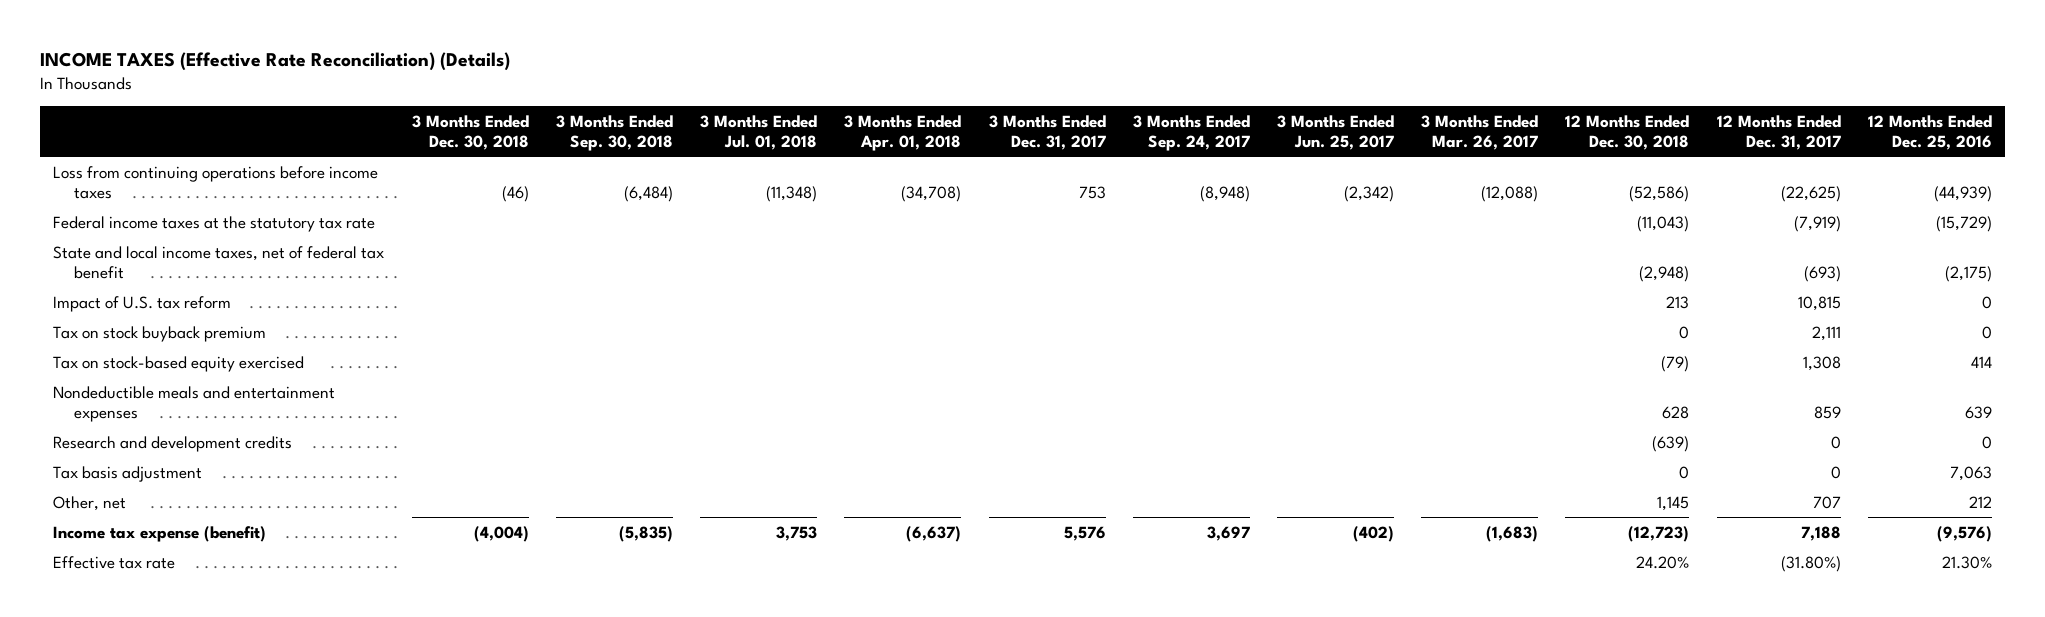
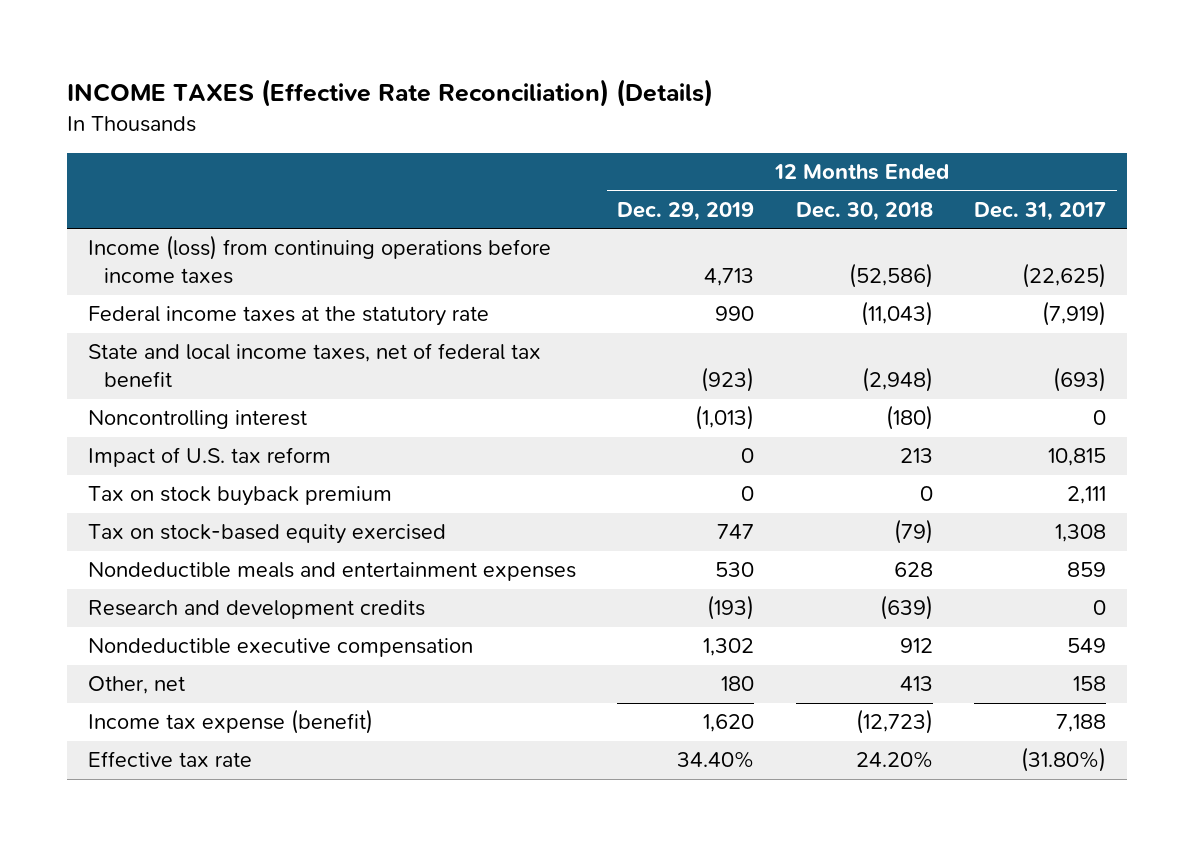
[411,115,529,150] 3 Months Ended Dec. 30, 2018 -> none
[555,115,673,151] 3 Months Ended Sep. 30, 2018 -> none
[700,115,818,150] 3 Months Ended Jul. 01, 2018 -> none
[844,115,962,151] 3 Months Ended Apr. 01, 2018 -> none
[988,115,1106,150] 3 Months Ended Dec. 31, 2017 -> none
[1132,115,1250,151] 3 Months Ended Sep. 24, 2017 -> none
[1276,115,1394,150] 3 Months Ended Jun. 25, 2017 -> none
[1421,115,1539,150] 3 Months Ended Mar. 26, 2017 -> none
[1867,115,1992,150] 12 Months Ended Dec. 25, 2016 -> none
none -> [617,201,755,221] Dec. 29, 2019
[53,165,379,199] Loss from continuing operations before income taxes -> [87,235,551,285] Income (loss) from continuing operations before income taxes
[53,215,376,232] Federal income taxes at the statutory tax rate -> [87,306,489,327] Federal income taxes at the statutory rate
none -> [87,410,307,430] Noncontrolling interest
[53,465,203,482] Tax basis adjustment -> none
none -> [87,638,473,658] Nondeductible executive compensation
[1657,495,1690,511] 1,145 -> [899,676,933,692] 413
[1812,495,1841,509] 707 -> [1073,676,1107,692] 158

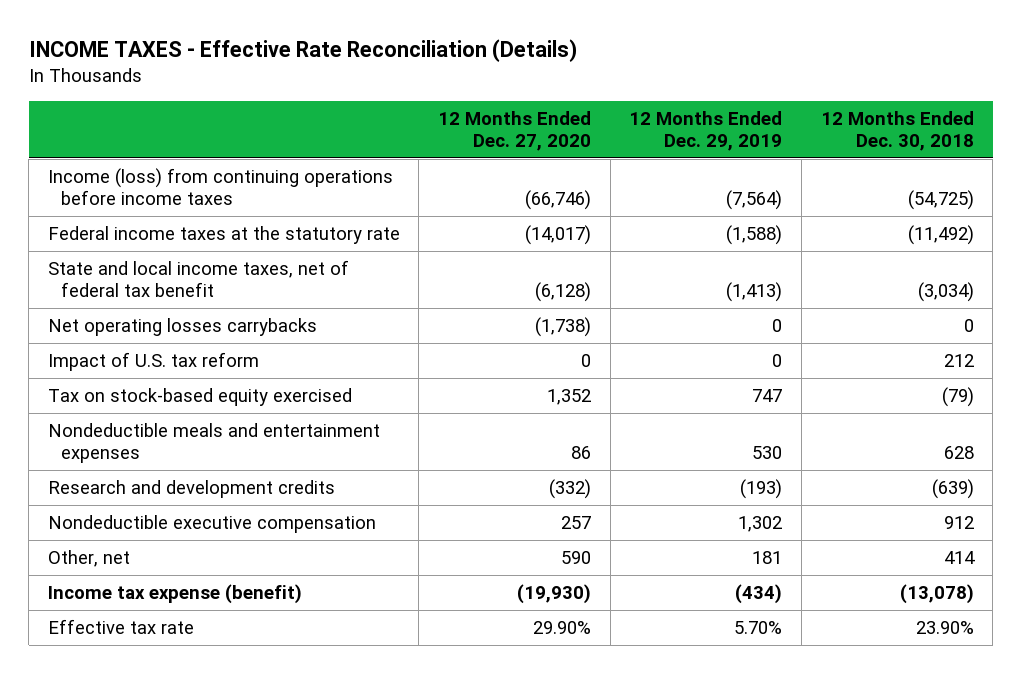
[66,78,713,107] INCOME TAXES (Effective Rate Reconciliation) (Details) -> [28,39,577,63] INCOME TAXES - Effective Rate Reconciliation (Details)
[974,201,1107,221] Dec. 31, 2017 -> none
none -> [437,110,591,151] 12 Months Ended Dec. 27, 2020
[87,410,307,430] Noncontrolling interest -> none
[87,486,392,507] Tax on stock buyback premium -> none
[704,268,755,287] 4,713 -> [726,190,783,211] (7,564)
[848,263,933,289] (52,586) -> [907,190,974,211] (54,725)
[715,306,755,322] 990 -> [726,224,783,245] (1,588)
[860,301,933,327] (11,043) -> [907,224,974,245] (11,492)
[701,367,755,393] (923) -> [726,282,783,303] (1,413)
[861,367,933,393] (2,948) -> [917,282,974,303] (3,034)
none -> [47,317,317,336] Net operating losses carrybacks
[899,448,933,464] 213 -> [943,353,974,367] 212
[721,676,755,692] 180 -> [752,550,783,564] 181
[899,676,933,692] 413 -> [943,550,975,564] 414
[703,714,755,733] 1,620 -> [735,583,783,604] (434)
[855,709,933,735] (12,723) -> [899,583,974,604] (13,078)
[677,751,755,769] 34.40% -> [734,620,783,634] 5.70%
[855,751,933,769] 24.20% -> [915,620,974,634] 23.90%

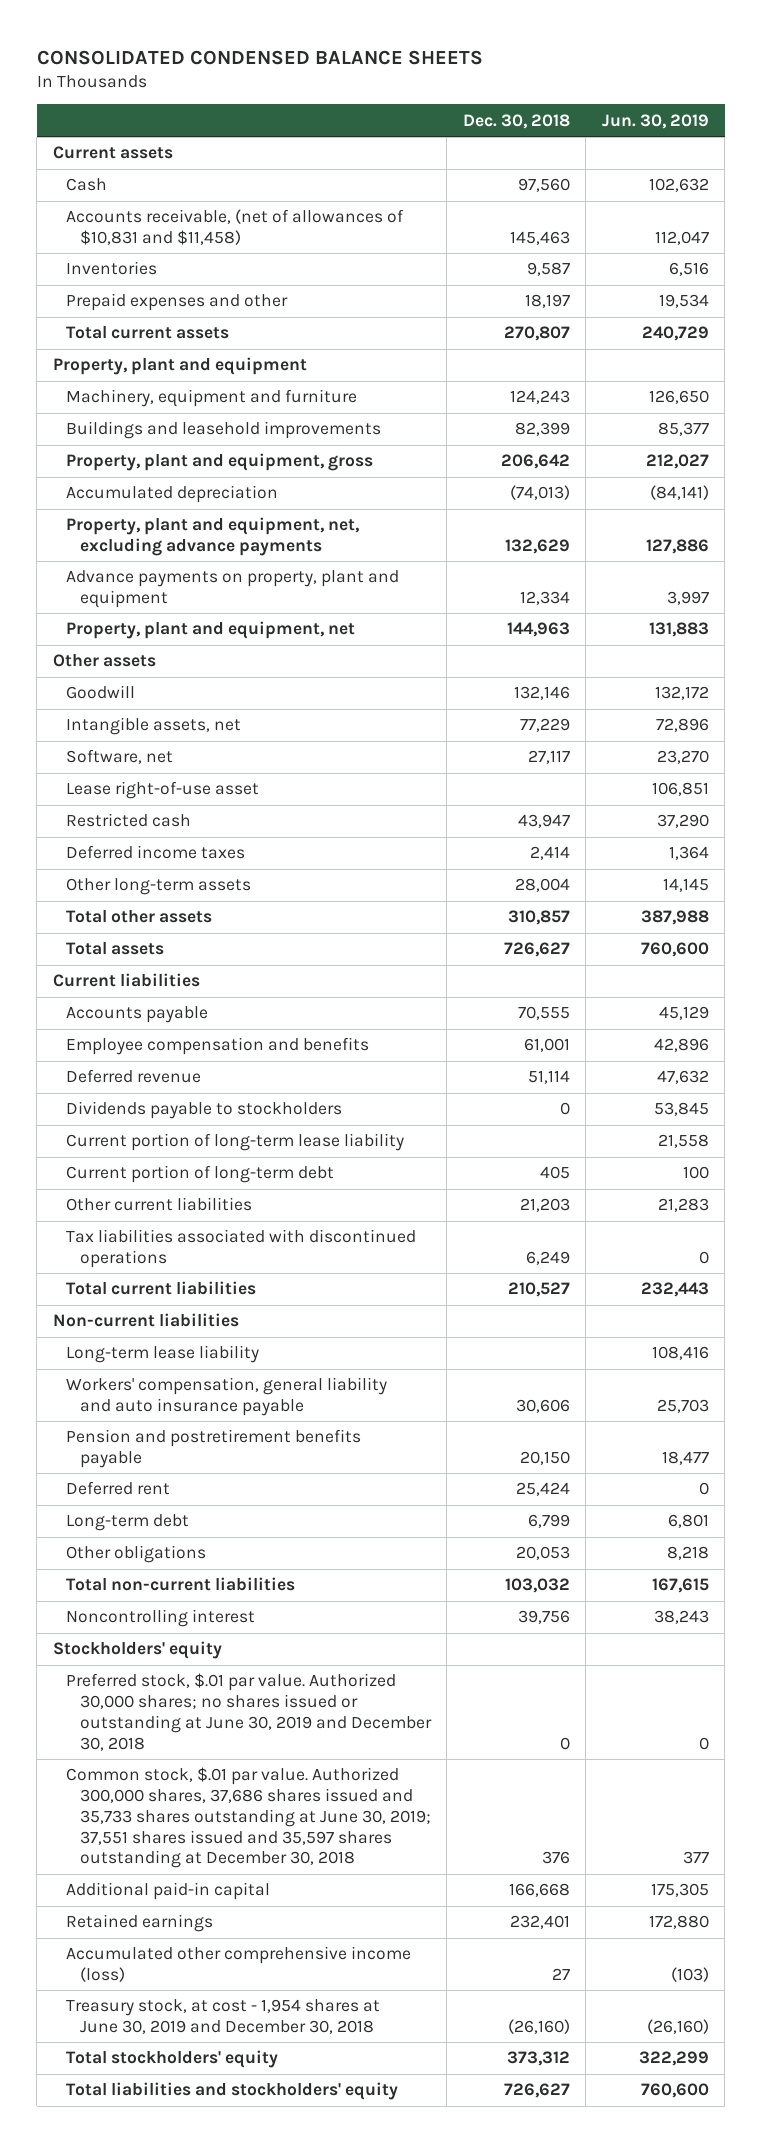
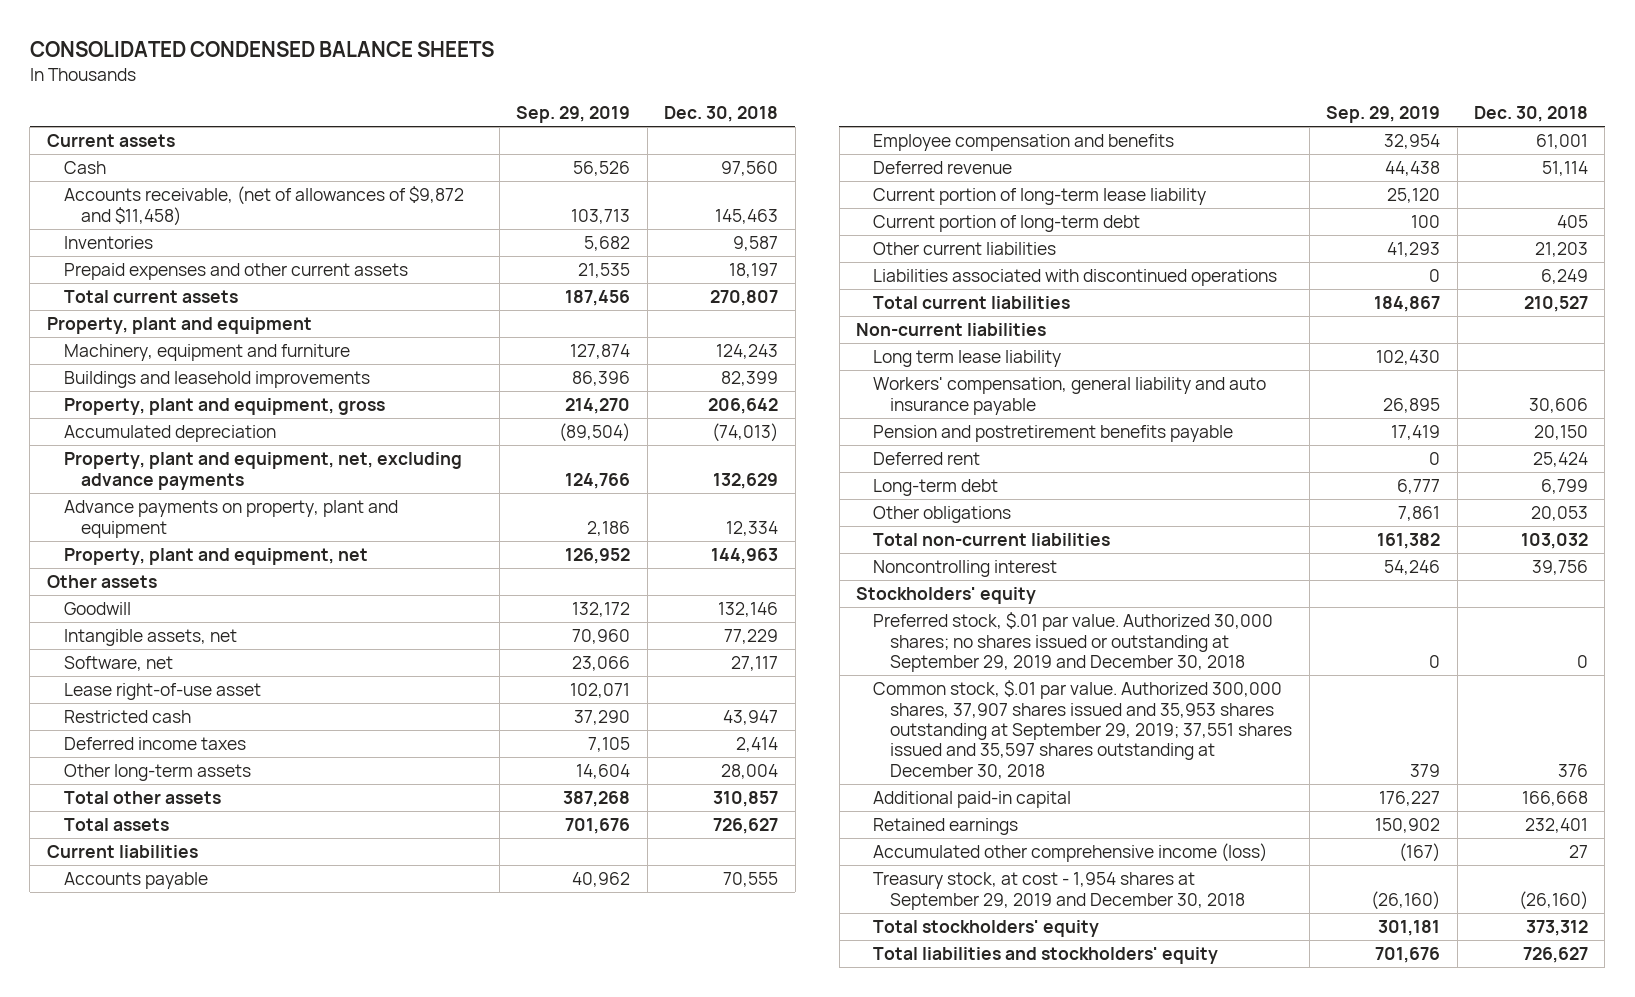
[601,113,709,129] Jun. 30, 2019 -> none
none -> [516,106,631,124] Sep. 29, 2019
[66,209,405,246] Accounts receivable, (net of allowances of $10,831 and $11,458) -> [63,186,464,226] Accounts receivable, (net of allowances of $9,872 and $11,458)
[66,293,289,312] Prepaid expenses and other -> [63,263,408,281] Prepaid expenses and other current assets
[66,1101,343,1120] Dividends payable to stockholders -> none
[66,1229,417,1269] Tax liabilities associated with discontinued operations -> [873,269,1278,287] Liabilities associated with discontinued operations
[66,1345,260,1364] Long-term lease liability -> [873,350,1062,368] Long term lease liability
[66,1673,432,1751] Preferred stock, $.01 par value. Authorized 30,000 shares; no shares issued or outstanding at June 30, 2019 and December 30, 2018 -> [873,612,1274,672] Preferred stock, $.01 par value. Authorized 30,000 shares; no shares issued or outstanding at September 29, 2019 and December 30, 2018
[66,1767,431,1869] Common stock, $.01 par value. Authorized 300,000 shares, 37,686 shares issued and 35,733 shares outstanding at June 30, 2019; 37,551 shares issued and 35,597 shares outstanding at December 30, 2018 -> [873,680,1293,779] Common stock, $.01 par value. Authorized 300,000 shares, 37,907 shares issued and 35,953 shares outstanding at September 29, 2019; 37,551 shares issued and 35,597 shares outstanding at December 30, 2018
[66,1999,381,2035] Treasury stock, at cost - 1,954 shares at June 30, 2019 and December 30, 2018 -> [873,872,1246,910] Treasury stock, at cost - 1,954 shares at September 29, 2019 and December 30, 2018

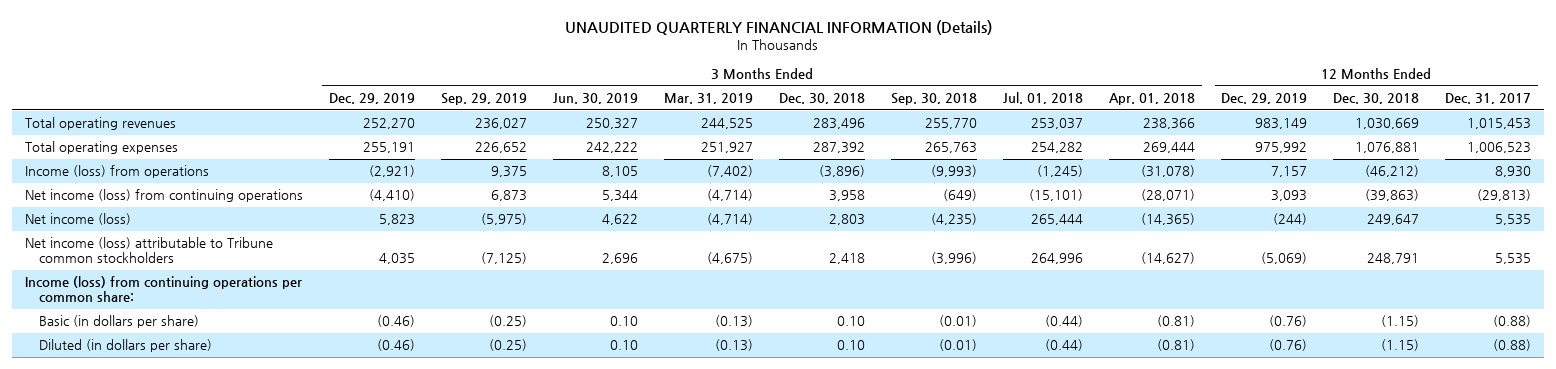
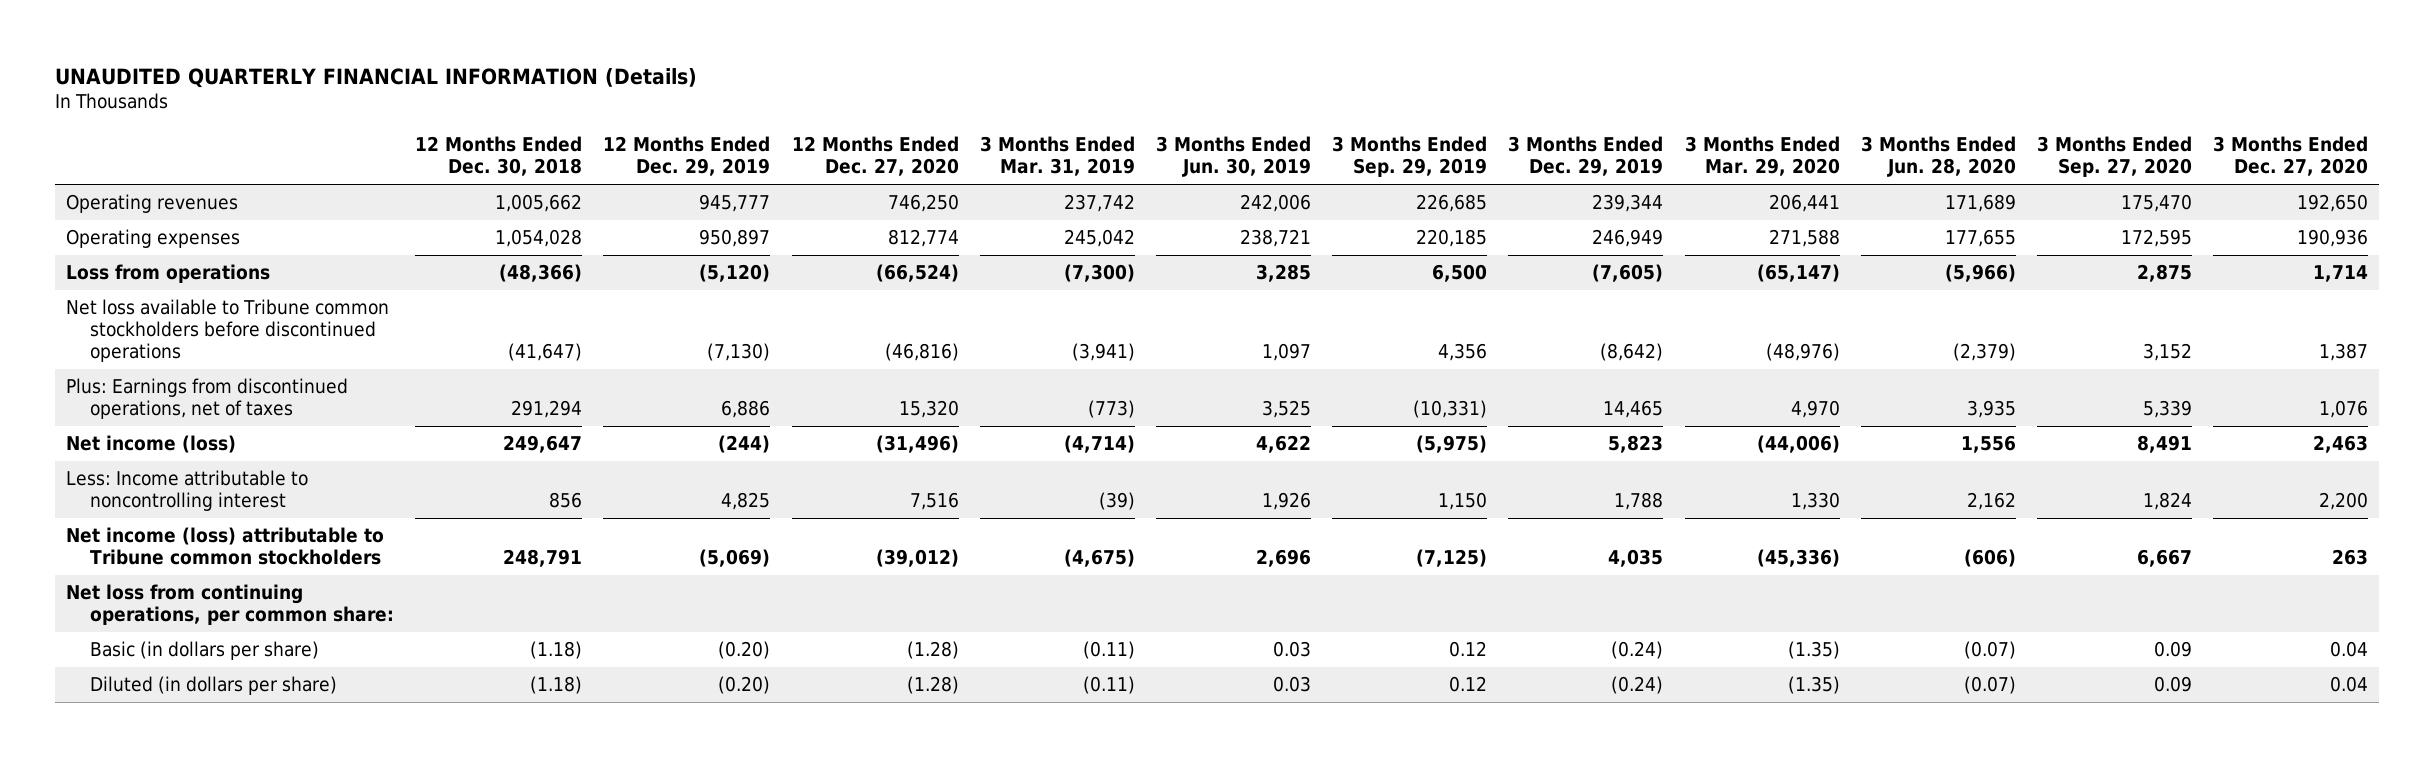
[778,92,865,104] Dec. 30, 2018 -> none
[890,92,977,105] Sep. 30, 2018 -> none
[1003,91,1084,104] Jul. 01, 2018 -> none
[1109,92,1196,105] Apr. 01, 2018 -> none
[1445,92,1532,104] Dec. 31, 2017 -> none
none -> [791,136,959,177] 12 Months Ended Dec. 27, 2020
none -> [1684,136,1840,177] 3 Months Ended Mar. 29, 2020
none -> [1860,136,2016,178] 3 Months Ended Jun. 28, 2020
none -> [2036,136,2192,178] 3 Months Ended Sep. 27, 2020
none -> [2213,136,2369,177] 3 Months Ended Dec. 27, 2020
[24,117,176,131] Total operating revenues -> [65,194,238,214] Operating revenues
[362,118,415,130] 252,270 -> [1592,194,1664,213] 239,344
[474,118,527,130] 236,027 -> [1416,194,1488,213] 226,685
[585,118,638,130] 250,327 -> [1239,194,1311,213] 242,006
[700,118,753,130] 244,525 -> [1063,194,1135,213] 237,742
[1255,118,1308,130] 983,149 -> [699,194,771,213] 945,777
[1355,118,1420,130] 1,030,669 -> [495,194,583,213] 1,005,662
[24,141,178,155] Total operating expenses -> [65,229,240,249] Operating expenses
[362,142,415,154] 255,191 -> [1592,229,1664,248] 246,949
[474,142,527,154] 226,652 -> [1416,229,1488,248] 220,185
[585,142,638,154] 242,222 -> [1239,229,1311,248] 238,721
[700,142,753,154] 251,927 -> [1063,229,1135,248] 245,042
[1255,142,1308,154] 975,992 -> [699,229,771,248] 950,897
[1355,142,1420,154] 1,076,881 -> [495,229,583,248] 1,054,028
[24,165,209,179] Income (loss) from operations -> [65,264,270,284] Loss from operations
[368,165,415,178] (2,921) -> [1592,264,1664,283] (7,605)
[490,166,527,178] 9,375 -> [1432,264,1488,283] 6,500
[601,166,638,178] 8,105 -> [1255,264,1311,283] 3,285
[706,165,753,178] (7,402) -> [1063,264,1135,283] (7,300)
[1271,166,1308,178] 7,157 -> [699,264,771,283] (5,120)
[1365,165,1420,178] (46,212) -> [499,264,583,283] (48,366)
[24,189,303,203] Net income (loss) from continuing operations -> [65,299,389,363] Net loss available to Tribune common stockholders before discontinued operations
[368,189,415,202] (4,410) -> [1600,343,1664,362] (8,642)
[490,190,527,202] 6,873 -> [1438,343,1488,362] 4,356
[601,190,638,202] 5,344 -> [1261,343,1311,362] 1,097
[706,189,753,202] (4,714) -> [1071,343,1135,362] (3,941)
[1271,190,1308,202] 3,093 -> [707,343,771,362] (7,130)
[1365,189,1420,202] (39,863) -> [508,343,583,362] (41,647)
none -> [65,378,348,420] Plus: Earnings from discontinued operations, net of taxes
none -> [65,470,308,512] Less: Income attributable to noncontrolling interest
[24,276,302,303] Income (loss) from continuing operations per common share: -> [65,584,394,626] Net loss from continuing operations, per common share:
[376,315,415,328] (0.46) -> [1611,641,1664,660] (0.24)
[488,315,527,328] (0.25) -> [1449,641,1488,658] 0.12
[609,316,638,327] 0.10 -> [1272,641,1311,658] 0.03
[714,315,753,328] (0.13) -> [1082,641,1135,660] (0.11)
[1269,315,1308,328] (0.76) -> [718,641,771,660] (0.20)
[1381,315,1420,328] (1.15) -> [530,641,583,660] (1.18)
[376,339,415,352] (0.46) -> [1611,676,1664,695] (0.24)
[488,339,527,352] (0.25) -> [1449,676,1488,693] 0.12
[609,340,638,351] 0.10 -> [1272,676,1311,693] 0.03
[714,339,753,352] (0.13) -> [1082,676,1135,695] (0.11)
[1269,339,1308,352] (0.76) -> [718,676,771,695] (0.20)
[1381,339,1420,352] (1.15) -> [530,676,583,695] (1.18)

